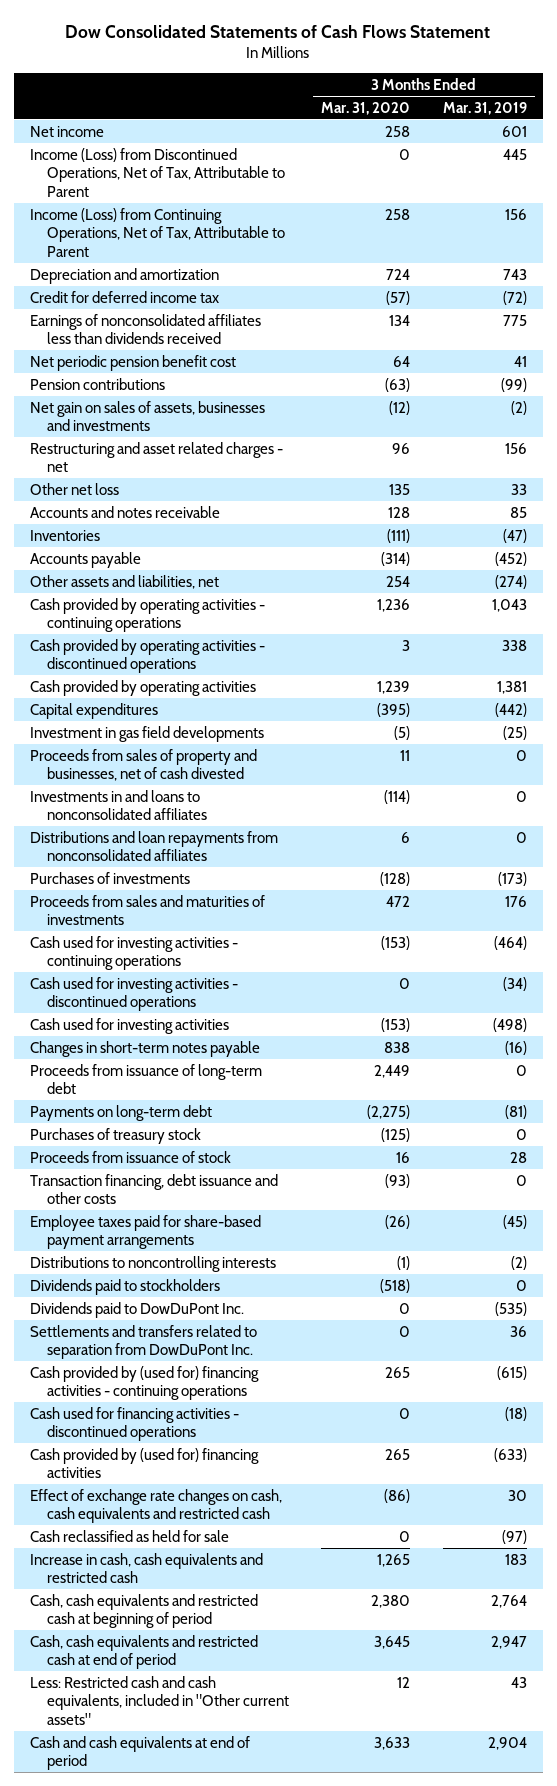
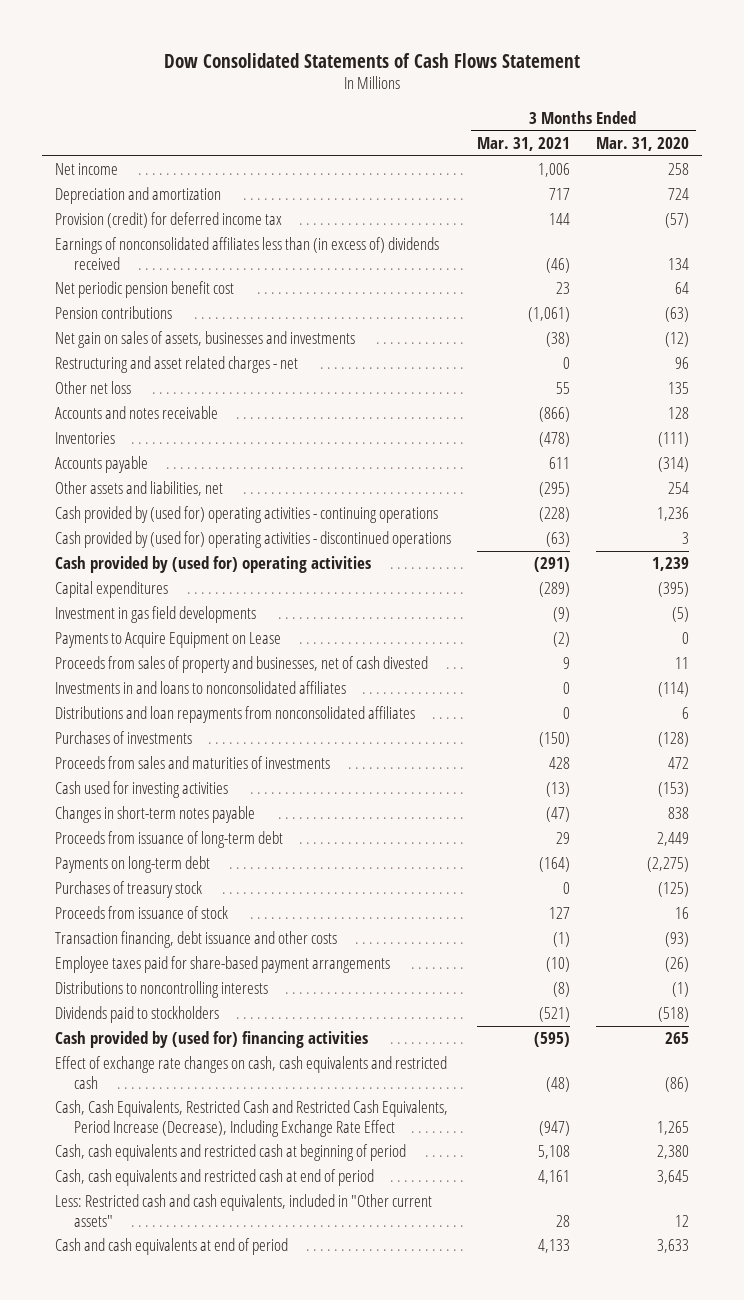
[442,101,527,115] Mar. 31, 2019 -> none
none -> [477,137,571,152] Mar. 31, 2021
[30,147,286,197] Income (Loss) from Discontinued Operations, Net of Tax, Attributable to Parent -> none
[30,207,286,257] Income (Loss) from Continuing Operations, Net of Tax, Attributable to Parent -> none
[30,290,220,303] Credit for deferred income tax -> [55,212,283,229] Provision (credit) for deferred income tax
[30,313,262,345] Earnings of nonconsolidated affiliates less than dividends received -> [55,237,440,270] Earnings of nonconsolidated affiliates less than (in excess of) dividends received
[30,597,266,633] Cash provided by operating activities - continuing operations -> [55,506,439,524] Cash provided by (used for) operating activities - continuing operations
[30,638,266,674] Cash provided by operating activities - discontinued operations -> [55,531,452,549] Cash provided by (used for) operating activities - discontinued operations
[30,679,257,696] Cash provided by operating activities -> [55,556,372,574] Cash provided by (used for) operating activities
none -> [55,632,282,649] Payments to Acquire Equipment on Lease
[30,935,239,971] Cash used for investing activities - continuing operations -> none
[30,976,239,1012] Cash used for investing activities - discontinued operations -> none
[30,1301,245,1318] Dividends paid to DowDuPont Inc. -> none
[30,1324,258,1360] Settlements and transfers related to separation from DowDuPont Inc. -> none
[30,1365,260,1401] Cash provided by (used for) financing activities - continuing operations -> none
[30,1406,240,1442] Cash used for financing activities - discontinued operations -> none
[30,1529,230,1542] Cash reclassified as held for sale -> none
[30,1552,264,1584] Increase in cash, cash equivalents and restricted cash -> [55,1100,449,1137] Cash, Cash Equivalents, Restricted Cash and Restricted Cash Equivalents, Period Increase (Decrease), Including Exchange Rate Effect

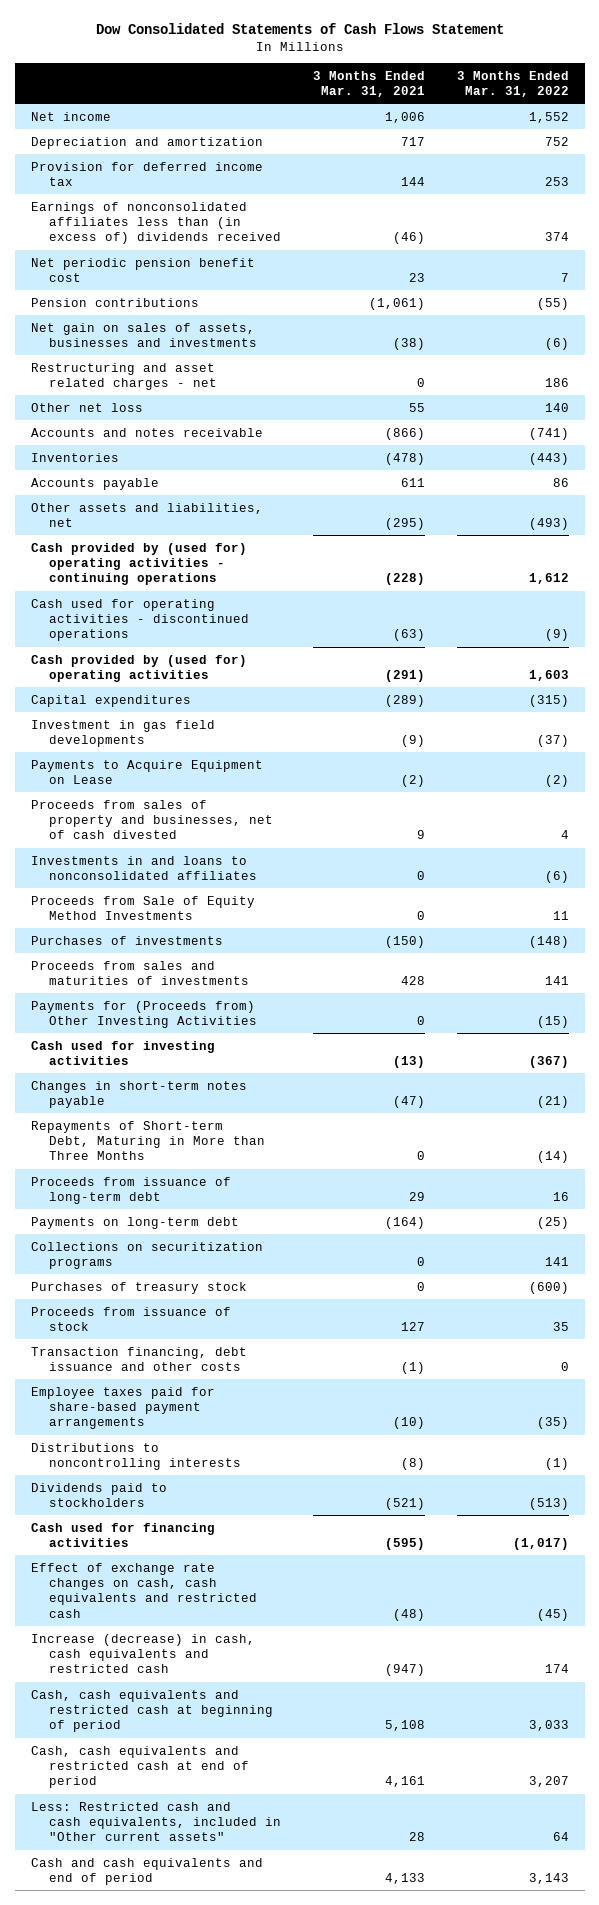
[596,137,690,152] Mar. 31, 2020 -> none
none -> [456,70,569,97] 3 Months Ended Mar. 31, 2022
[55,212,283,229] Provision (credit) for deferred income tax -> [30,161,263,186] Provision for deferred income tax
[55,531,452,549] Cash provided by (used for) operating activities - discontinued operations -> [30,598,250,642] Cash used for operating activities - discontinued operations
[55,706,416,724] Distributions and loan repayments from nonconsolidated affiliates -> none
none -> [30,895,255,920] Proceeds from Sale of Equity Method Investments
none -> [30,1000,258,1028] Payments for (Proceeds from) Other Investing Activities
none -> [30,1120,266,1161] Repayments of Short-term Debt, Maturing in More than Three Months
none -> [30,1241,263,1269] Collections on securitization programs
[55,1031,369,1049] Cash provided by (used for) financing activities -> [30,1522,215,1547] Cash used for financing activities
[55,1100,449,1137] Cash, Cash Equivalents, Restricted Cash and Restricted Cash Equivalents, Period Increase (Decrease), Including Exchange Rate Effect -> [30,1633,255,1674] Increase (decrease) in cash, cash equivalents and restricted cash
[55,1238,289,1256] Cash and cash equivalents at end of period -> [30,1857,263,1885] Cash and cash equivalents and end of period

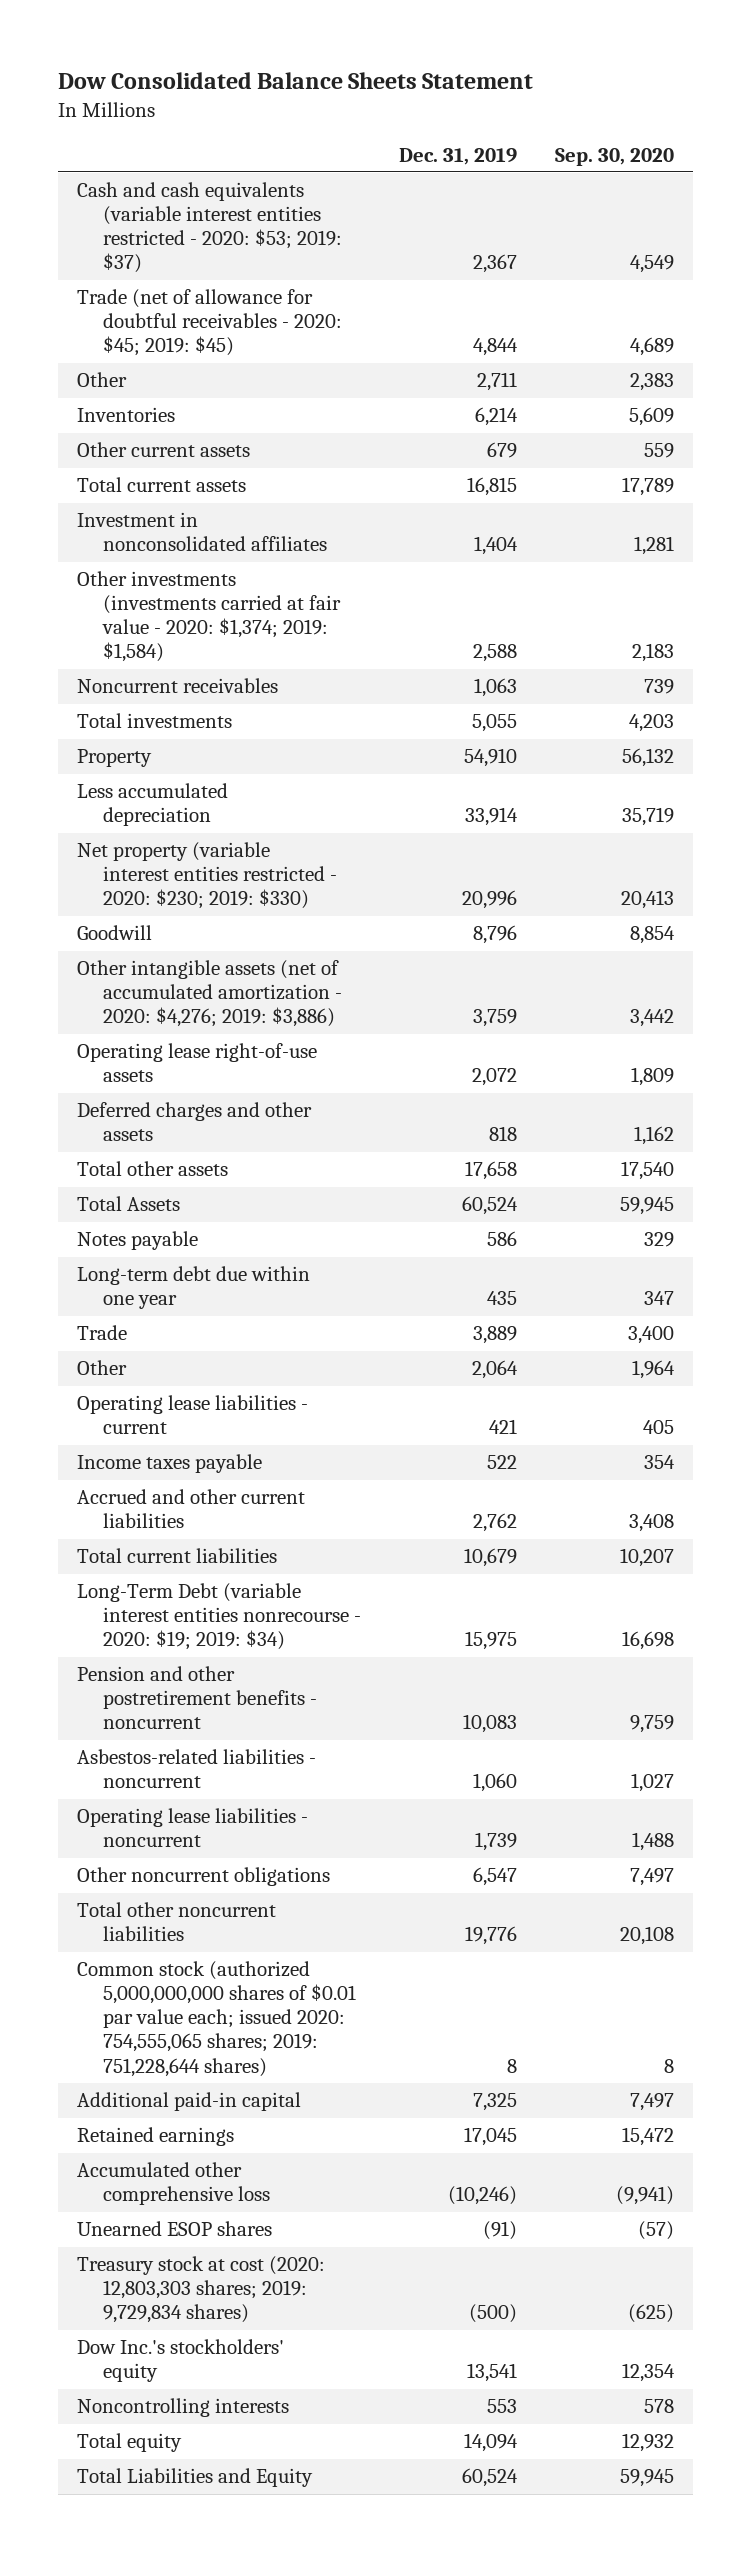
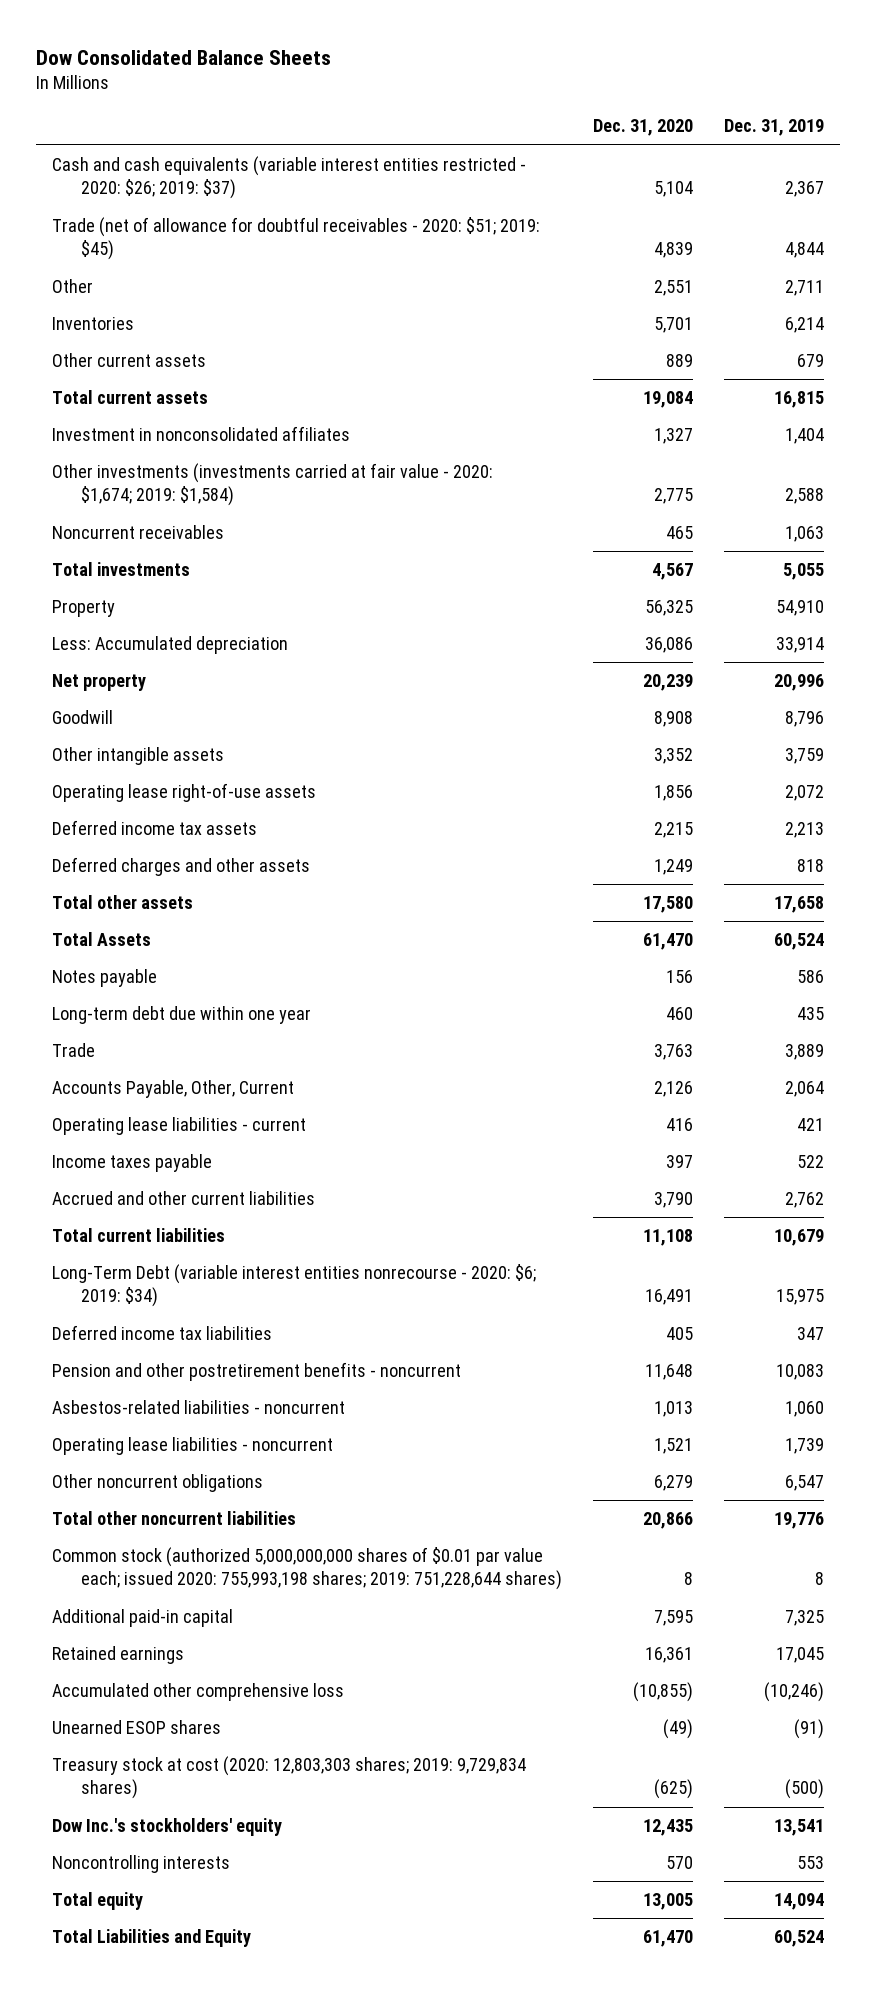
[57,72,533,90] Dow Consolidated Balance Sheets Statement -> [36,49,332,65] Dow Consolidated Balance Sheets
[554,147,674,166] Sep. 30, 2020 -> none
none -> [592,119,693,137] Dec. 31, 2020
[76,182,343,274] Cash and cash equivalents (variable interest entities restricted - 2020: $53; 2019: $37) -> [52,156,527,200] Cash and cash equivalents (variable interest entities restricted - 2020: $26; 2019: $37)
[76,289,343,357] Trade (net of allowance for doubtful receivables - 2020: $45; 2019: $45) -> [52,217,541,261] Trade (net of allowance for doubtful receivables - 2020: $51; 2019: $45)
[76,571,342,663] Other investments (investments carried at fair value - 2020: $1,374; 2019: $1,584) -> [52,463,494,507] Other investments (investments carried at fair value - 2020: $1,674; 2019: $1,584)
[76,783,228,827] Less accumulated depreciation -> [52,636,289,655] Less: Accumulated depreciation
[76,842,338,910] Net property (variable interest entities restricted - 2020: $230; 2019: $330) -> [52,674,147,692] Net property
[76,960,343,1028] Other intangible assets (net of accumulated amortization - 2020: $4,276; 2019: $3,886) -> [52,747,225,766] Other intangible assets
none -> [52,820,258,836] Deferred income tax assets
[76,1360,127,1376] Other -> [52,1080,295,1099] Accounts Payable, Other, Current
[76,1583,362,1651] Long-Term Debt (variable interest entities nonrecourse - 2020: $19; 2019: $34) -> [52,1264,537,1308] Long-Term Debt (variable interest entities nonrecourse - 2020: $6; 2019: $34)
none -> [52,1325,273,1341] Deferred income tax liabilities
[76,1961,357,2077] Common stock (authorized 5,000,000,000 shares of $0.01 par value each; issued 2020: 754,555,065 shares; 2019: 751,228,644 shares) -> [52,1547,562,1591] Common stock (authorized 5,000,000,000 shares of $0.01 par value each; issued 2020: 755,993,198 shares; 2019: 751,228,644 shares)

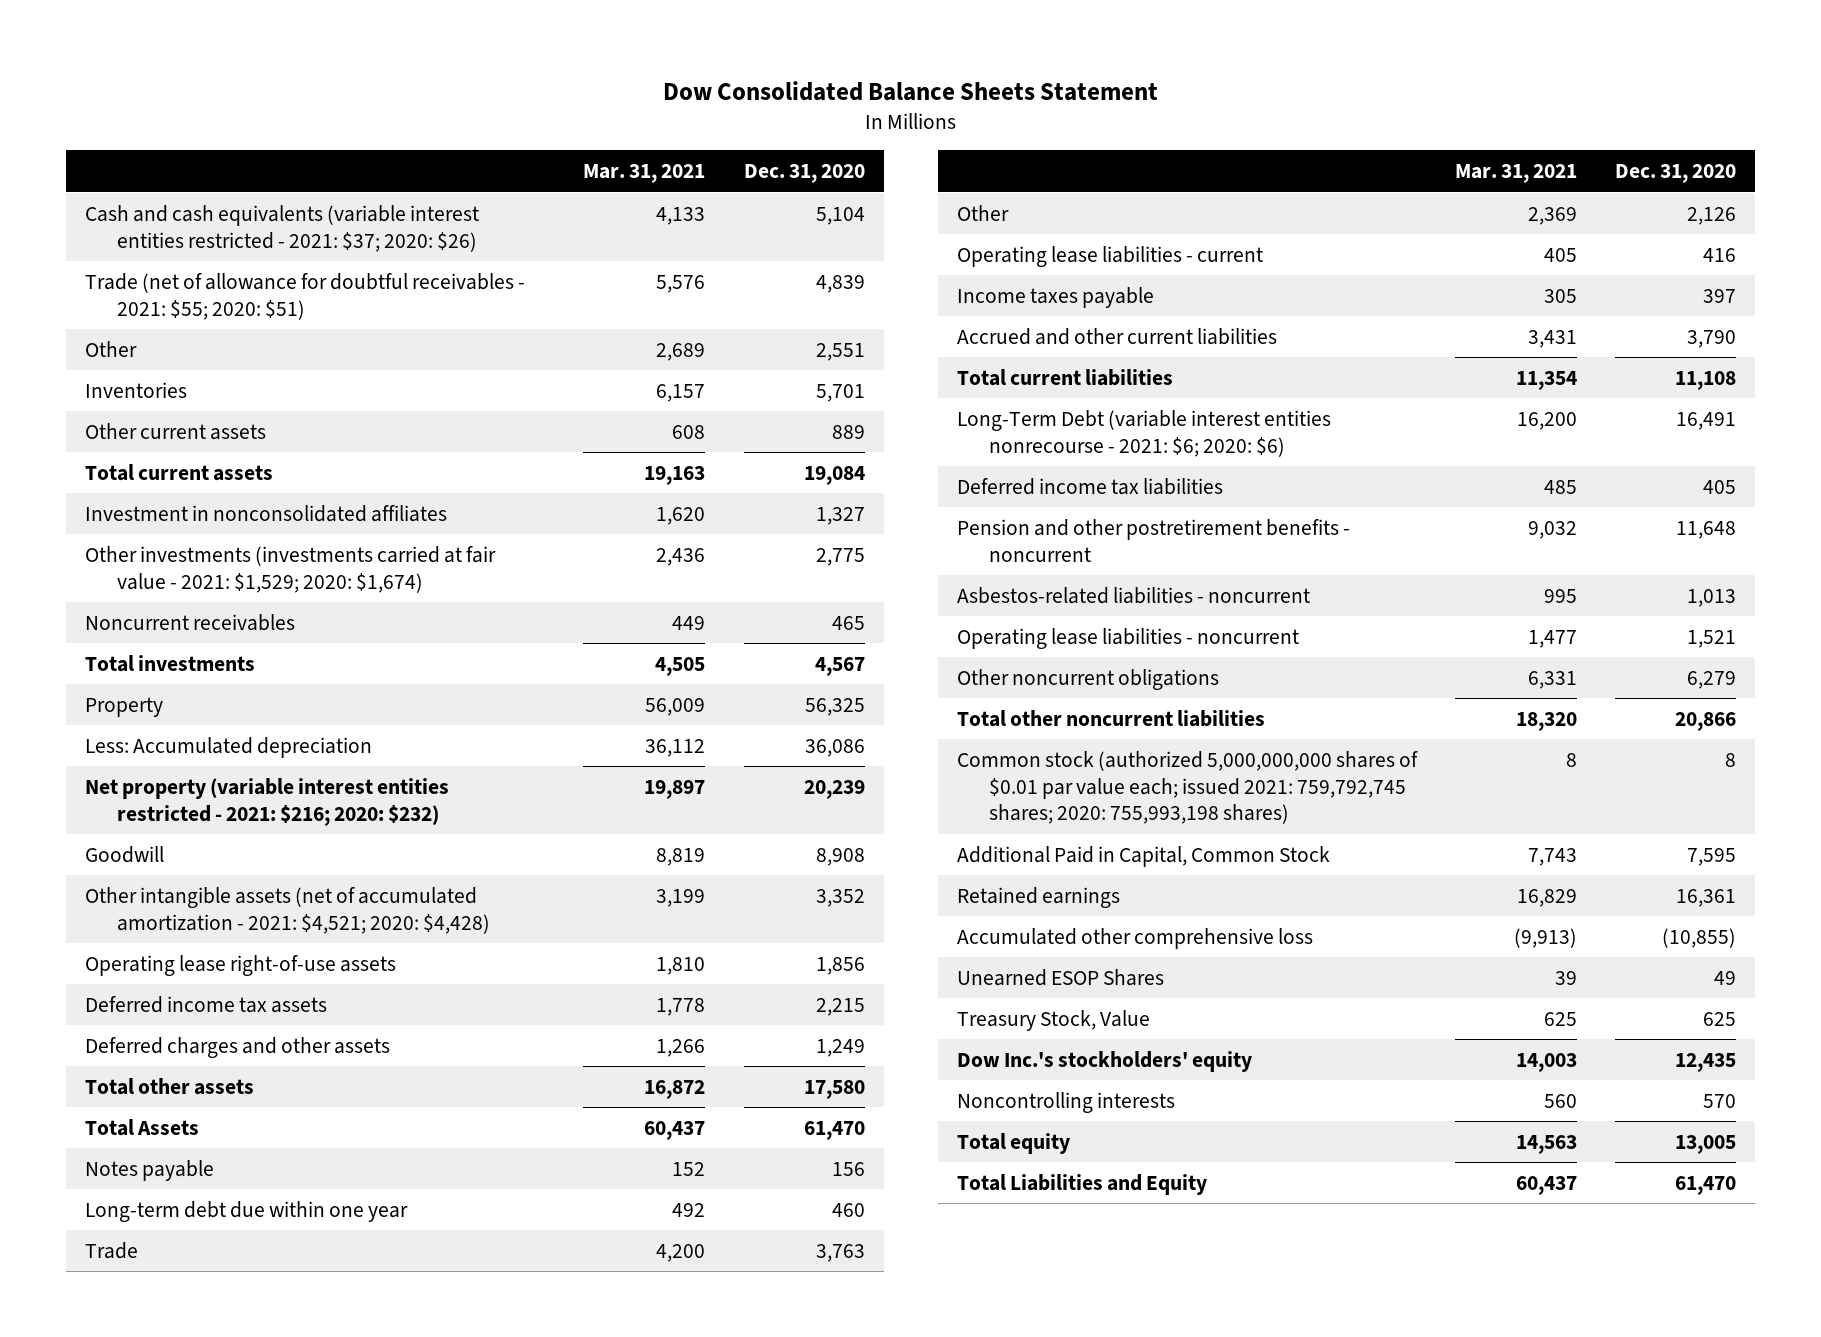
[36,49,332,65] Dow Consolidated Balance Sheets -> [662,80,1158,101] Dow Consolidated Balance Sheets Statement
[724,119,825,137] Dec. 31, 2019 -> none
none -> [583,164,706,184] Mar. 31, 2021
[52,156,527,200] Cash and cash equivalents (variable interest entities restricted - 2020: $26; 2019: $37) -> [85,204,480,252] Cash and cash equivalents (variable interest entities restricted - 2021: $37; 2020: $26)
[52,217,541,261] Trade (net of allowance for doubtful receivables - 2020: $51; 2019: $45) -> [85,272,526,320] Trade (net of allowance for doubtful receivables - 2021: $55; 2020: $51)
[52,463,494,507] Other investments (investments carried at fair value - 2020: $1,674; 2019: $1,584) -> [85,545,497,593] Other investments (investments carried at fair value - 2021: $1,529; 2020: $1,674)
[52,674,147,692] Net property -> [85,777,450,826] Net property (variable interest entities restricted - 2021: $216; 2020: $232)
[52,747,225,766] Other intangible assets -> [85,886,491,934] Other intangible assets (net of accumulated amortization - 2021: $4,521; 2020: $4,428)
[52,1080,295,1099] Accounts Payable, Other, Current -> [956,204,1009,221] Other
[52,1264,537,1308] Long-Term Debt (variable interest entities nonrecourse - 2020: $6; 2019: $34) -> [956,409,1331,457] Long-Term Debt (variable interest entities nonrecourse - 2021: $6; 2020: $6)
[52,1547,562,1591] Common stock (authorized 5,000,000,000 shares of $0.01 par value each; issued 2020: 755,993,198 shares; 2019: 751,228,644 shares) -> [956,750,1418,825] Common stock (authorized 5,000,000,000 shares of $0.01 par value each; issued 2021: 759,792,745 shares; 2020: 755,993,198 shares)
[52,1609,234,1628] Additional paid-in capital -> [956,845,1330,867] Additional Paid in Capital, Common Stock
[52,1756,527,1800] Treasury stock at cost (2020: 12,803,303 shares; 2019: 9,729,834 shares) -> none
[52,1720,222,1735] Unearned ESOP shares -> [956,968,1164,986] Unearned ESOP Shares
[662,1719,693,1740] (49) -> [1714,970,1737,985] 49
none -> [956,1009,1150,1031] Treasury Stock, Value

